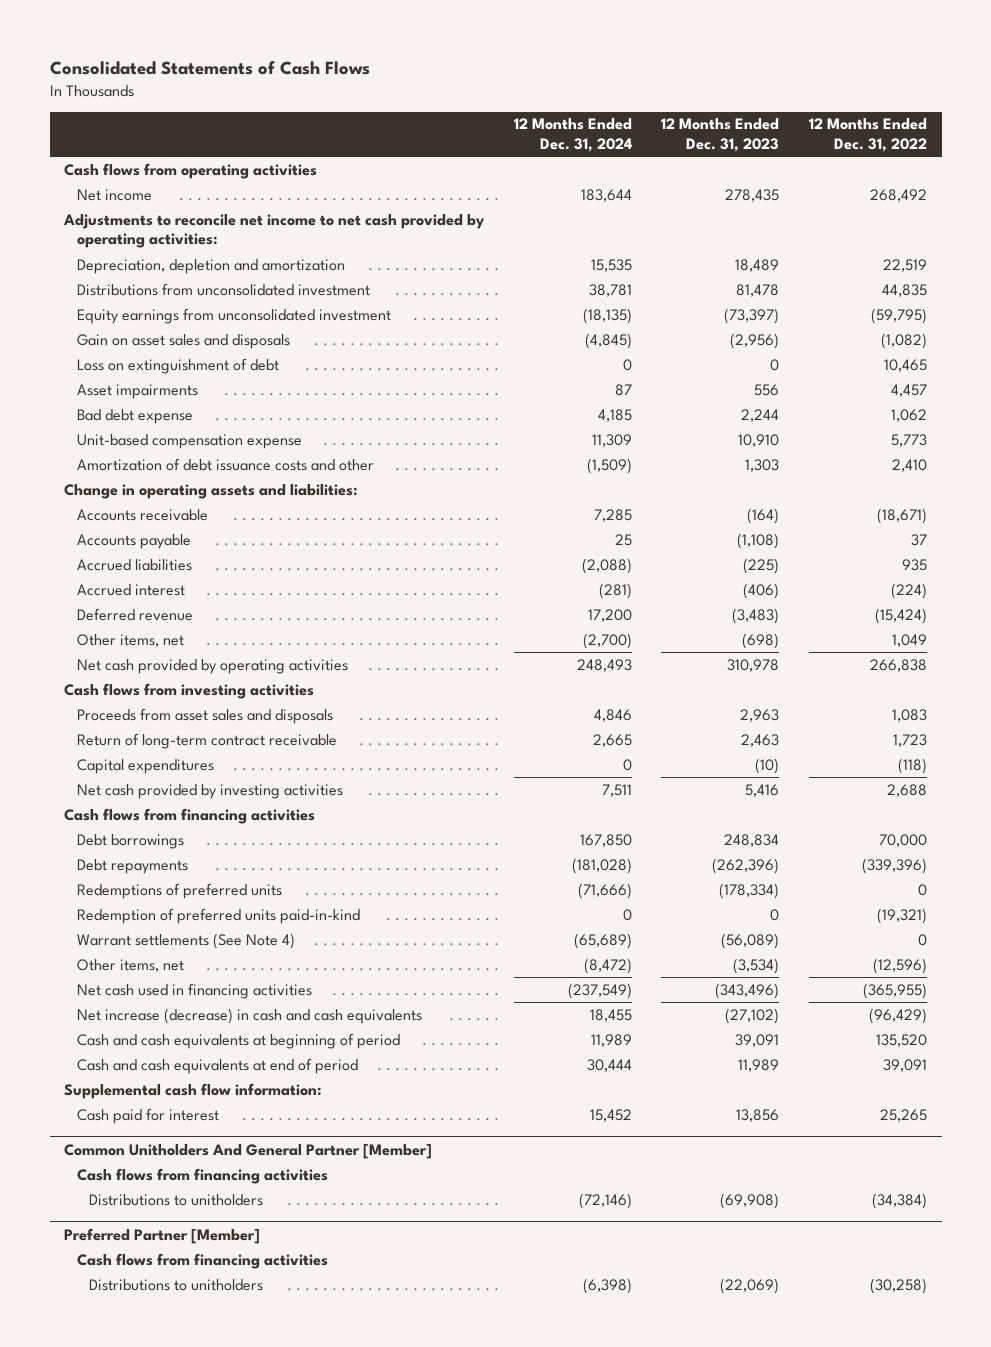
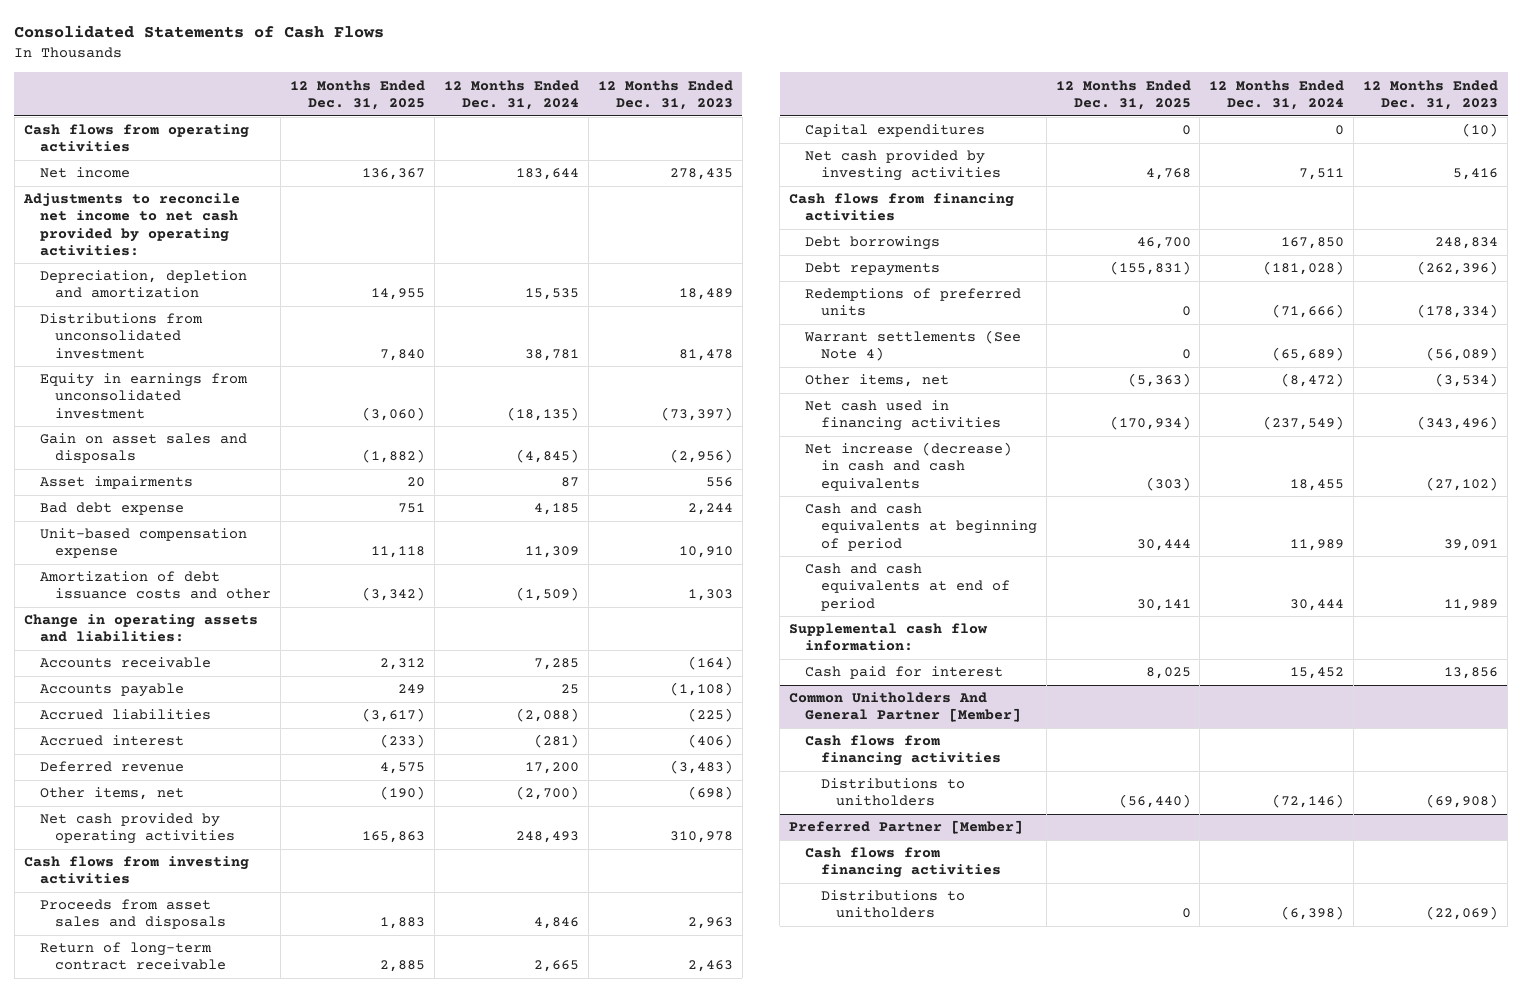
[808,118,927,152] 12 Months Ended Dec. 31, 2022 -> none
none -> [290,79,426,110] 12 Months Ended Dec. 31, 2025
[76,307,391,324] Equity earnings from unconsolidated investment -> [39,373,248,419] Equity in earnings from unconsolidated investment
[76,357,279,374] Loss on extinguishment of debt -> none
[76,907,360,924] Redemption of preferred units paid-in-kind -> none

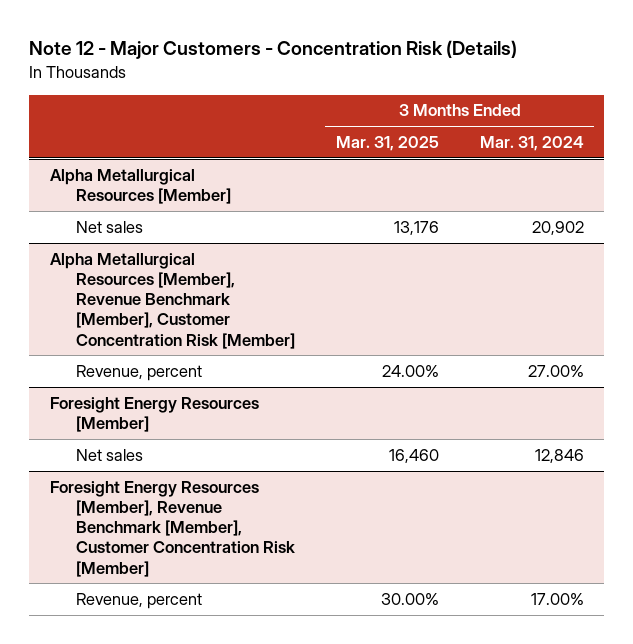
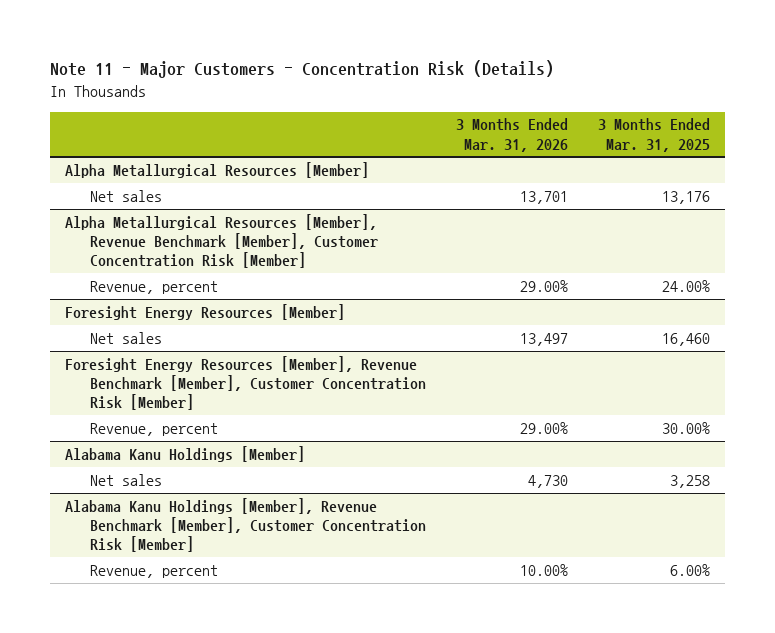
[29,40,518,60] Note 12 - Major Customers - Concentration Risk (Details) -> [49,60,554,79] Note 11 - Major Customers - Concentration Risk (Details)
[479,136,584,152] Mar. 31, 2024 -> none
none -> [455,118,568,152] 3 Months Ended Mar. 31, 2026
none -> [64,445,305,462] Alabama Kanu Holdings [Member]
none -> [89,473,162,486] Net sales
none -> [64,497,426,552] Alabama Kanu Holdings [Member], Revenue Benchmark [Member], Customer Concentration Risk [Member]
none -> [89,564,218,578] Revenue, percent

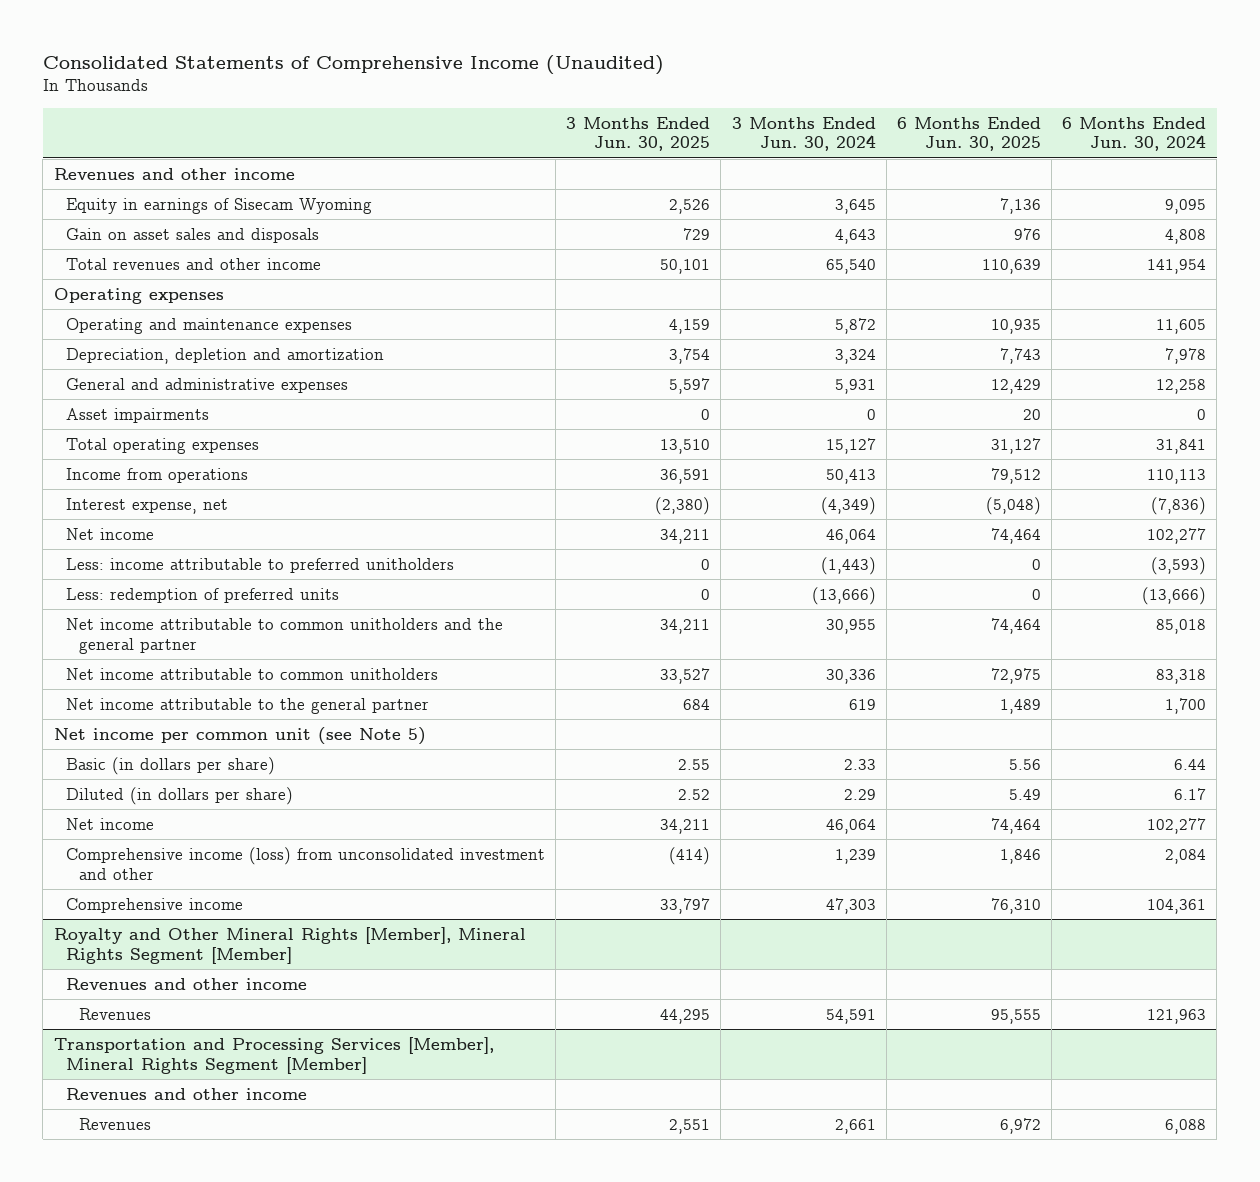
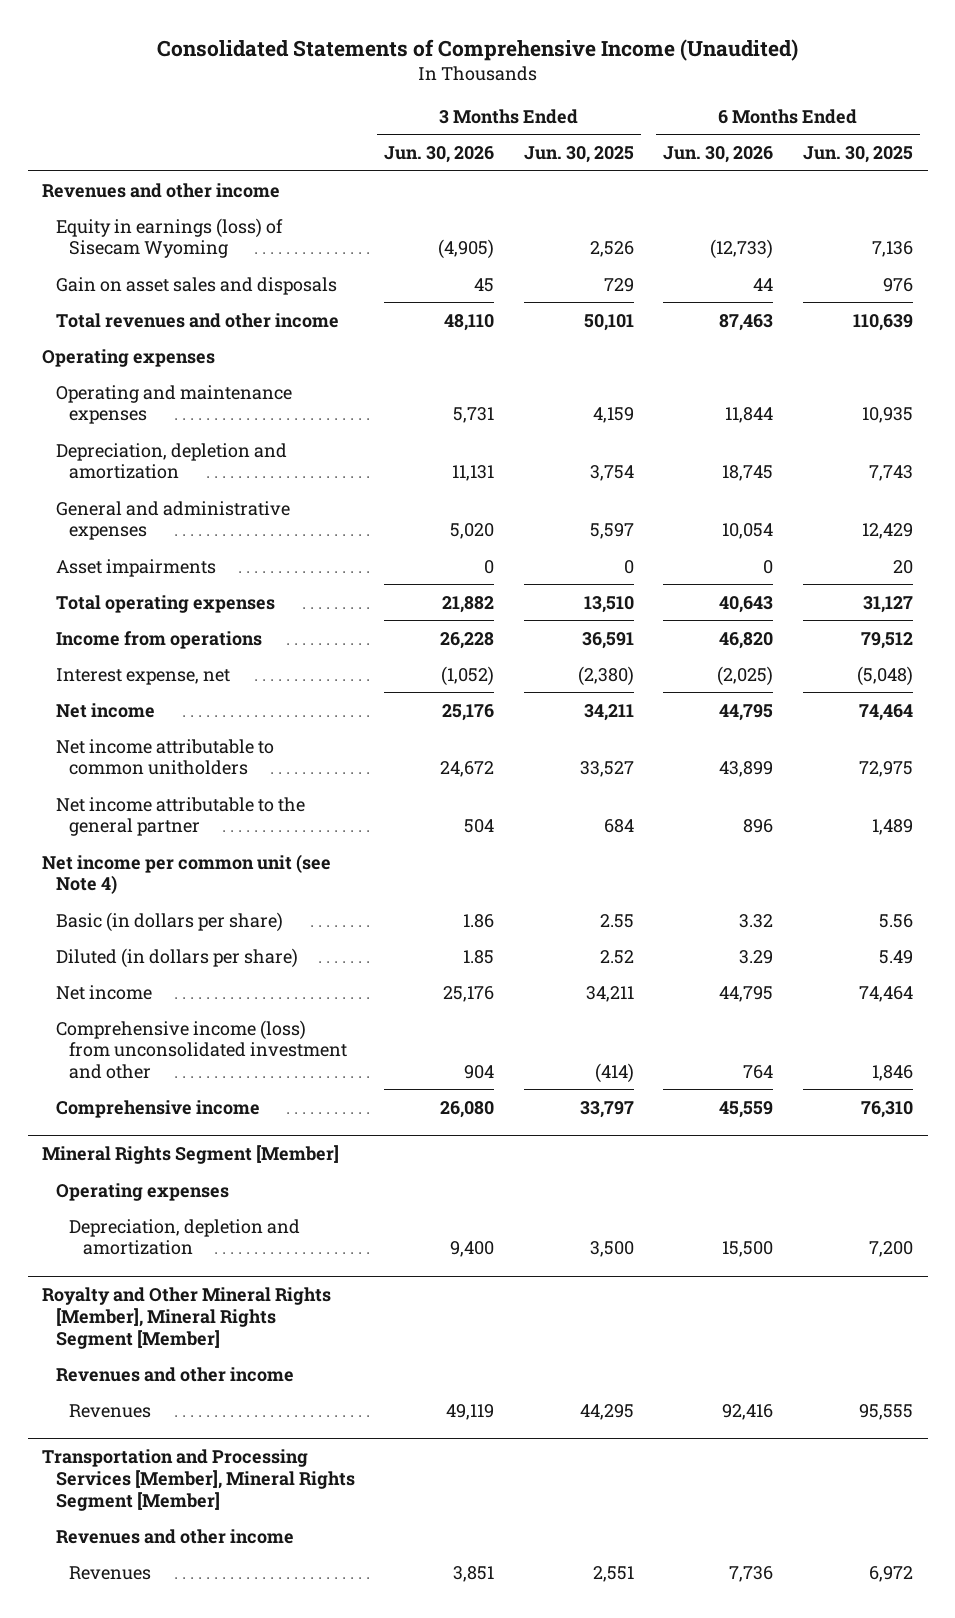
[731,116,876,152] 3 Months Ended Jun. 30, 2024 -> none
[1062,116,1207,152] 6 Months Ended Jun. 30, 2024 -> none
none -> [384,146,495,164] Jun. 30, 2026
none -> [663,146,774,164] Jun. 30, 2026
[66,197,373,214] Equity in earnings of Sisecam Wyoming -> [55,217,283,259] Equity in earnings (loss) of Sisecam Wyoming
[66,557,455,573] Less: income attributable to preferred unitholders -> none
[66,587,340,603] Less: redemption of preferred units -> none
[66,617,504,654] Net income attributable to common unitholders and the general partner -> none
[53,726,426,745] Net income per common unit (see Note 5) -> [42,853,332,895] Net income per common unit (see Note 4)
none -> [42,1145,340,1165] Mineral Rights Segment [Member]
none -> [55,1182,229,1201] Operating expenses
none -> [69,1218,301,1256] Depreciation, depletion and amortization

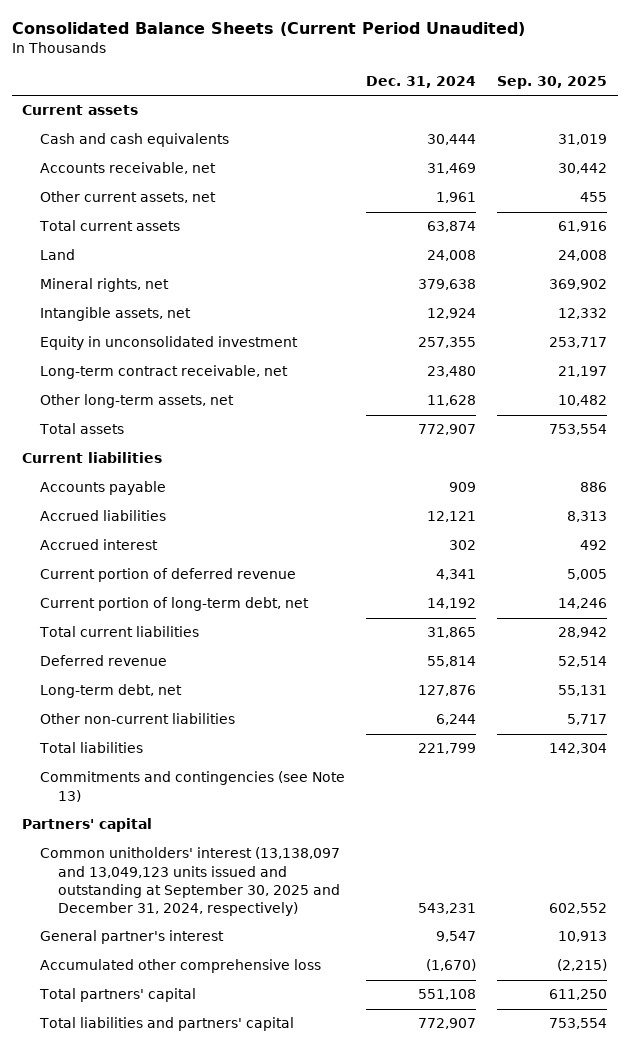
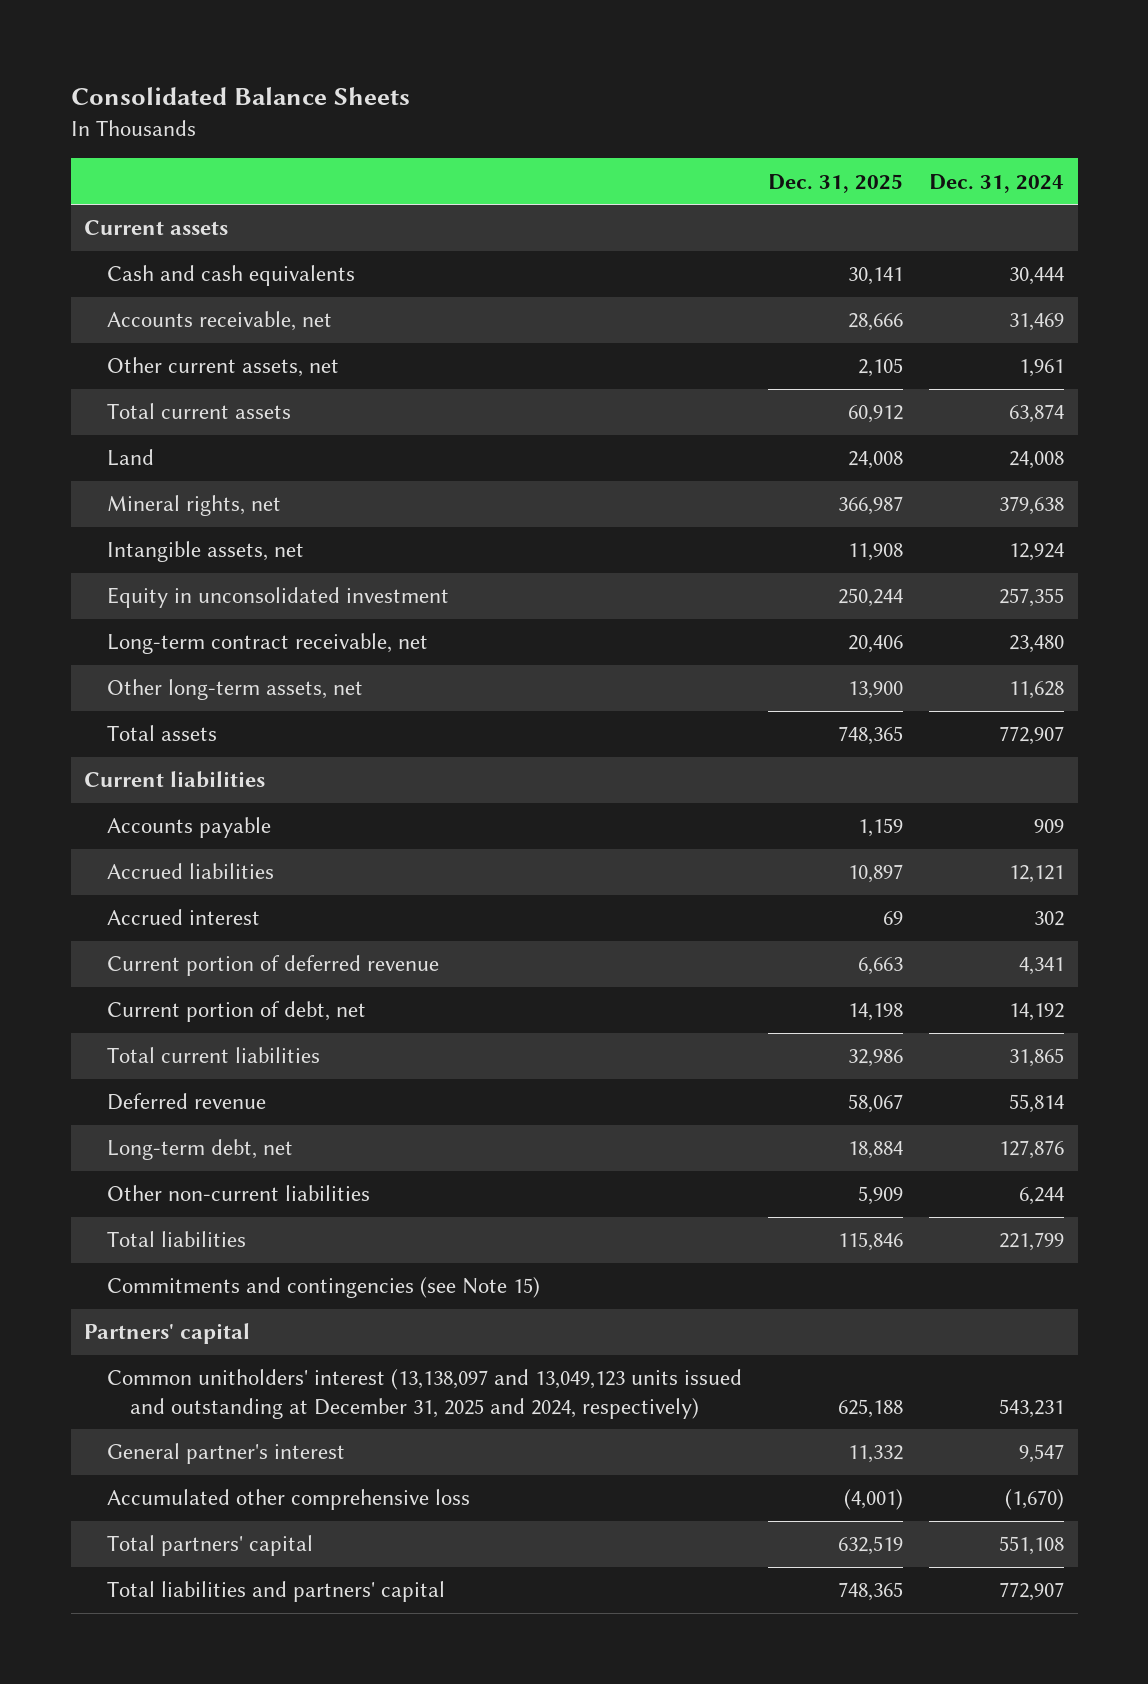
[11,21,525,36] Consolidated Balance Sheets (Current Period Unaudited) -> [70,87,410,106] Consolidated Balance Sheets
[497,76,608,90] Sep. 30, 2025 -> none
none -> [768,173,904,193] Dec. 31, 2025
[40,597,310,612] Current portion of long-term debt, net -> [106,1001,366,1023] Current portion of debt, net
[40,771,346,802] Commitments and contingencies (see Note 13) -> [106,1277,540,1299] Commitments and contingencies (see Note 15)
[40,847,341,916] Common unitholders' interest (13,138,097 and 13,049,123 units issued and outstanding at September 30, 2025 and December 31, 2024, respectively) -> [106,1369,742,1419] Common unitholders' interest (13,138,097 and 13,049,123 units issued and outstanding at December 31, 2025 and 2024, respectively)

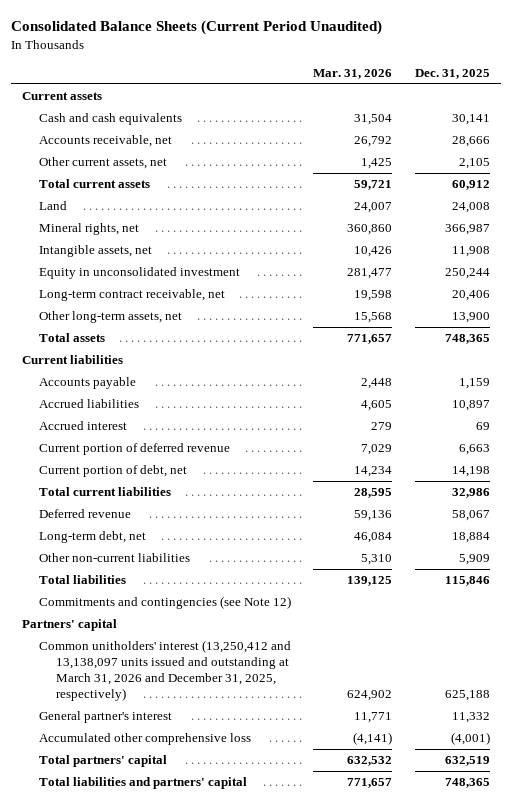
[70,87,410,106] Consolidated Balance Sheets -> [10,20,382,36] Consolidated Balance Sheets (Current Period Unaudited)
[929,173,1065,193] Dec. 31, 2024 -> none
none -> [313,69,393,80] Mar. 31, 2026
[106,1277,540,1299] Commitments and contingencies (see Note 15) -> [38,596,291,610] Commitments and contingencies (see Note 12)
[106,1369,742,1419] Common unitholders' interest (13,138,097 and 13,049,123 units issued and outstanding at December 31, 2025 and 2024, respectively) -> [38,640,291,701] Common unitholders' interest (13,250,412 and 13,138,097 units issued and outstanding at March 31, 2026 and December 31, 2025, respectively)

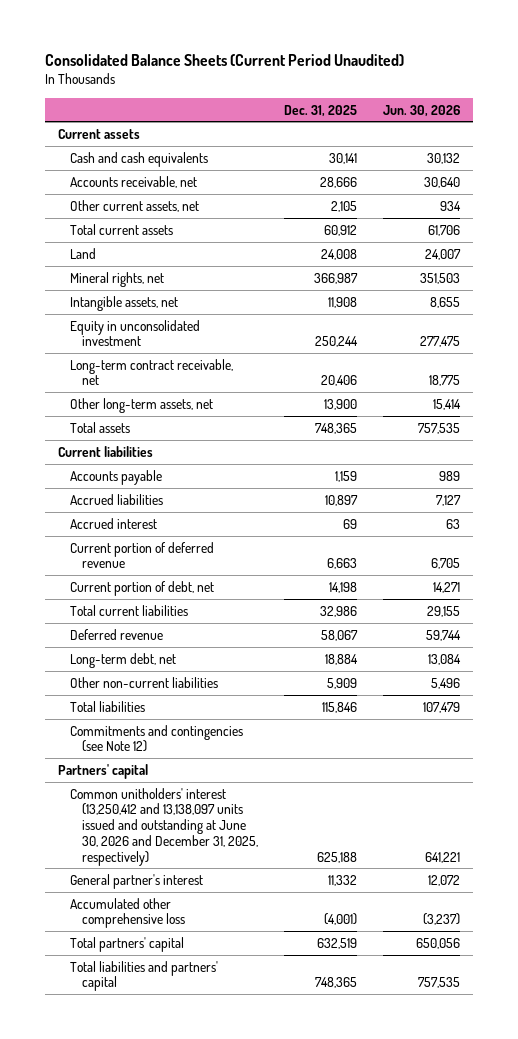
[313,69,393,80] Mar. 31, 2026 -> none
none -> [383,104,461,117] Jun. 30, 2026
[38,640,291,701] Common unitholders' interest (13,250,412 and 13,138,097 units issued and outstanding at March 31, 2026 and December 31, 2025, respectively) -> [69,787,258,866] Common unitholders' interest (13,250,412 and 13,138,097 units issued and outstanding at June 30, 2026 and December 31, 2025, respectively)

